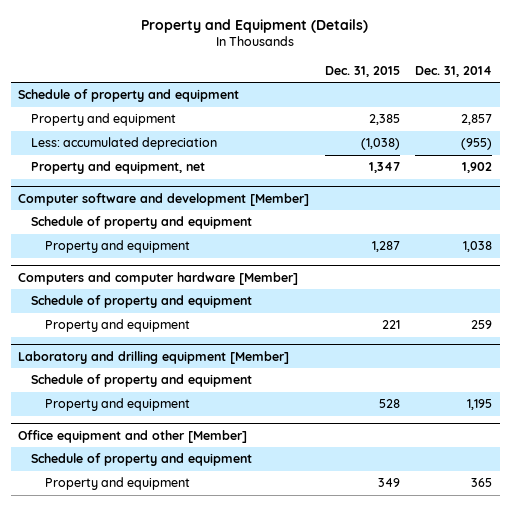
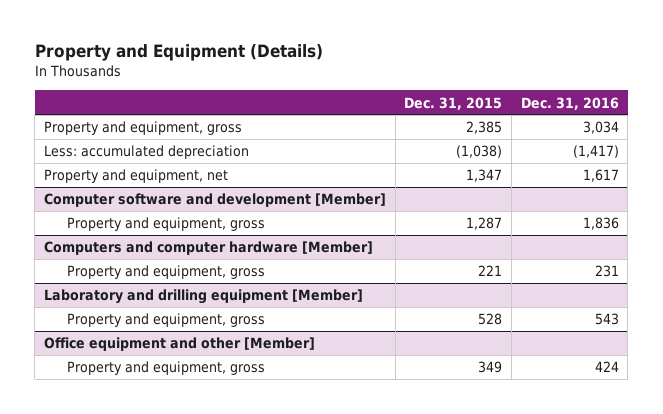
[414,65,492,77] Dec. 31, 2014 -> none
none -> [520,96,619,110] Dec. 31, 2016
[18,89,240,103] Schedule of property and equipment -> none
[31,113,177,127] Property and equipment -> [44,121,243,136] Property and equipment, gross
[31,216,253,230] Schedule of property and equipment -> none
[44,240,190,254] Property and equipment -> [66,217,265,232] Property and equipment, gross
[31,295,253,309] Schedule of property and equipment -> none
[44,319,190,333] Property and equipment -> [66,265,265,280] Property and equipment, gross
[31,374,253,388] Schedule of property and equipment -> none
[44,398,190,412] Property and equipment -> [66,313,265,328] Property and equipment, gross
[31,453,253,467] Schedule of property and equipment -> none
[44,477,190,491] Property and equipment -> [66,361,265,376] Property and equipment, gross

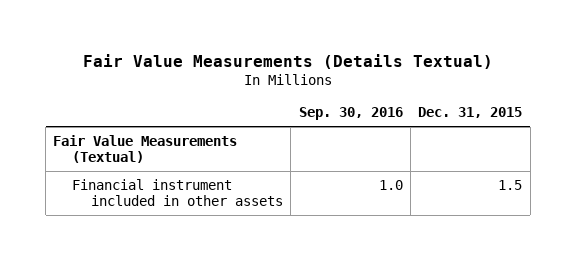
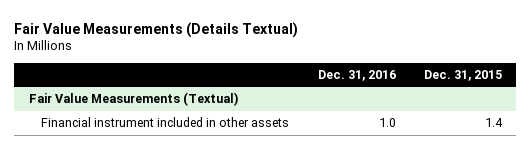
[298,107,403,121] Sep. 30, 2016 -> none
none -> [317,69,396,81] Dec. 31, 2016
[498,179,523,190] 1.5 -> [484,118,503,128] 1.4

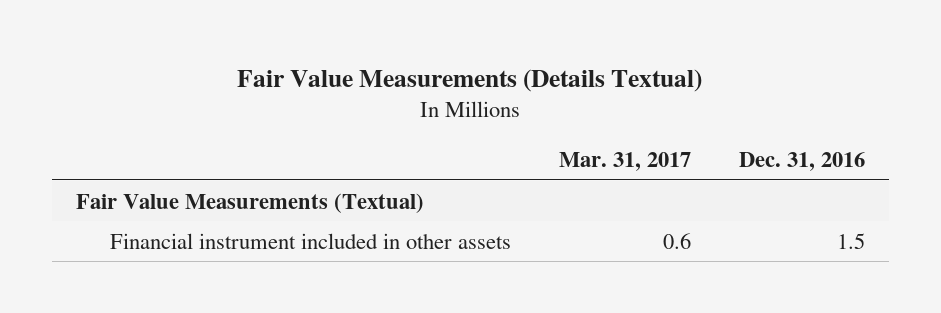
[423,69,502,81] Dec. 31, 2015 -> none
none -> [559,151,692,171] Mar. 31, 2017
[378,118,396,128] 1.0 -> [836,232,865,249] 1.5

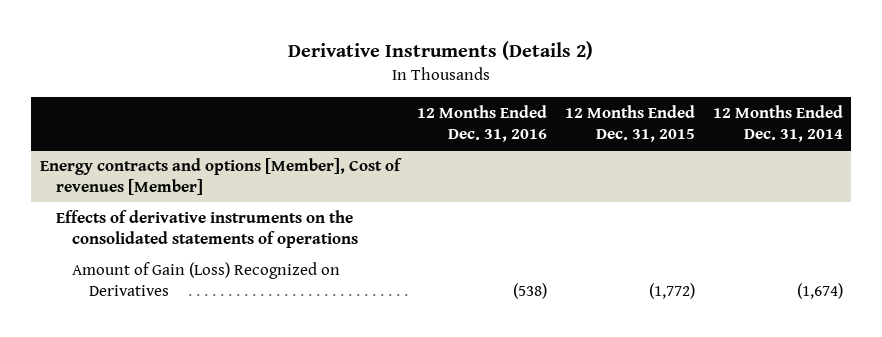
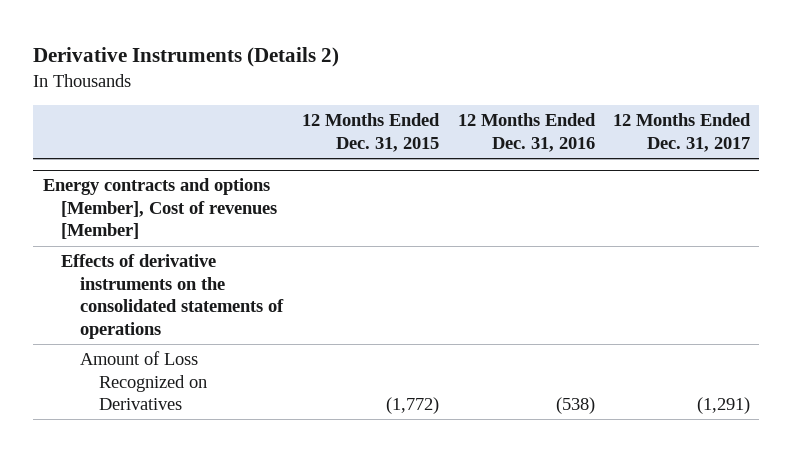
[712,105,843,142] 12 Months Ended Dec. 31, 2014 -> none
none -> [613,113,752,152] 12 Months Ended Dec. 31, 2017
[72,261,341,296] Amount of Gain (Loss) Recognized on Derivatives -> [80,351,208,411] Amount of Loss Recognized on Derivatives

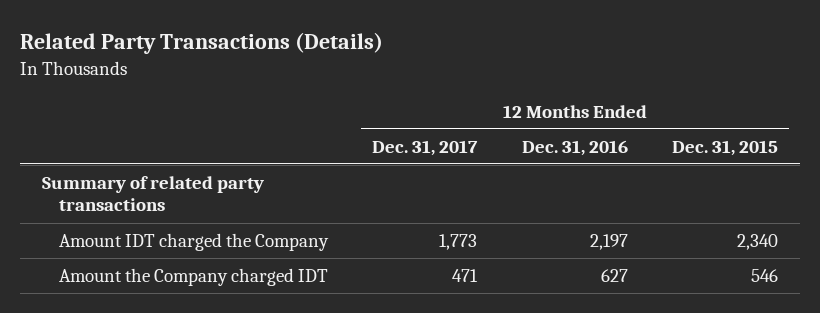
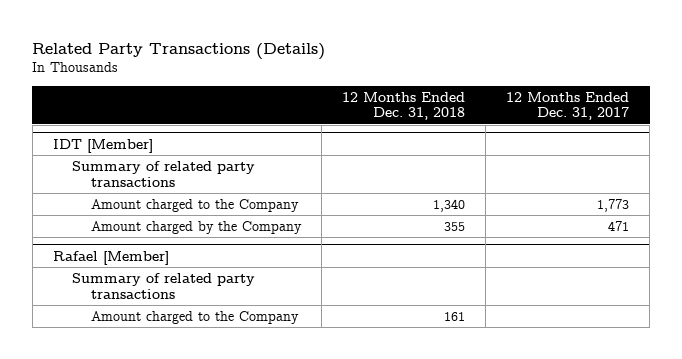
[521,139,628,156] Dec. 31, 2016 -> none
[671,139,778,156] Dec. 31, 2015 -> none
none -> [342,91,466,121] 12 Months Ended Dec. 31, 2018
none -> [52,138,153,153] IDT [Member]
[59,233,330,252] Amount IDT charged the Company -> [91,198,300,212] Amount charged to the Company
[59,268,329,287] Amount the Company charged IDT -> [91,220,303,234] Amount charged by the Company
none -> [52,250,169,265] Rafael [Member]
none -> [72,272,256,299] Summary of related party transactions
none -> [91,310,300,324] Amount charged to the Company

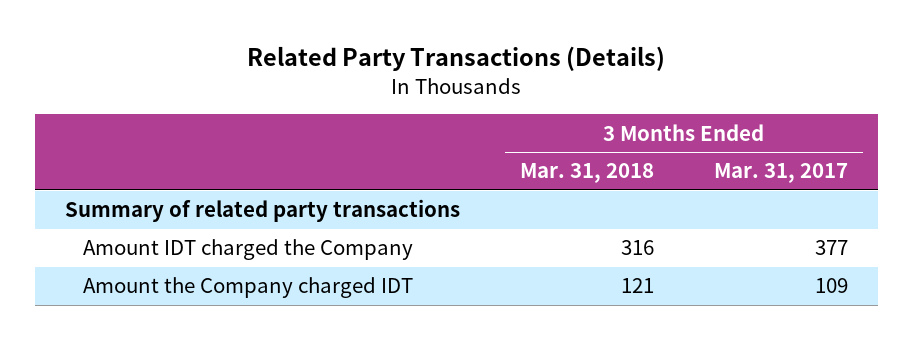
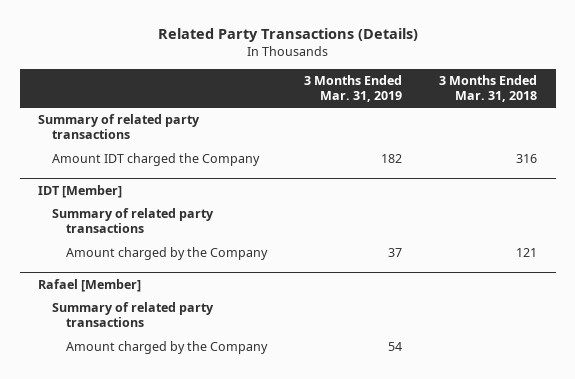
[713,163,848,184] Mar. 31, 2017 -> none
none -> [304,74,403,102] 3 Months Ended Mar. 31, 2019
none -> [38,184,123,198] IDT [Member]
none -> [52,208,215,234] Summary of related party transactions
[83,277,414,299] Amount the Company charged IDT -> [65,247,268,261] Amount charged by the Company
none -> [38,278,142,292] Rafael [Member]
none -> [52,302,215,328] Summary of related party transactions
none -> [65,341,268,355] Amount charged by the Company

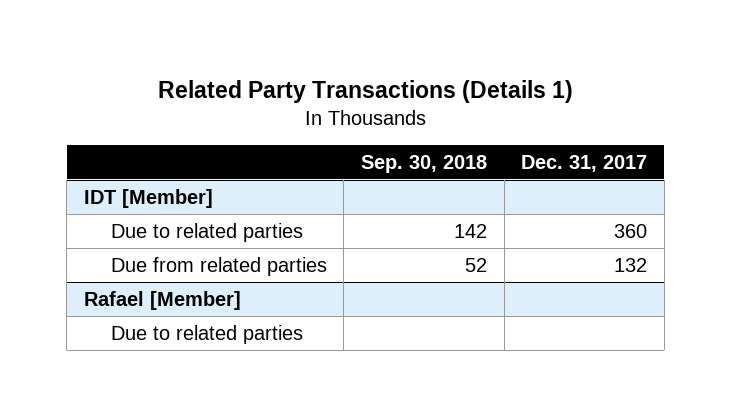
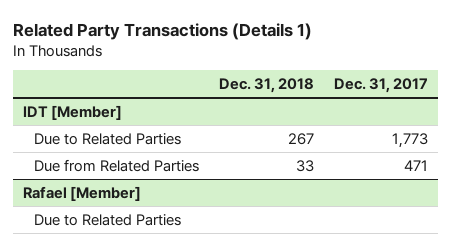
[361,154,488,173] Sep. 30, 2018 -> none
none -> [219,78,315,94] Dec. 31, 2018
[110,222,303,242] Due to related parties -> [33,132,181,145] Due to Related Parties
[614,223,648,238] 360 -> [392,132,429,148] 1,773
[110,256,327,276] Due from related parties -> [33,158,199,172] Due from Related Parties
[614,257,648,272] 132 -> [404,159,429,171] 471
[110,324,303,344] Due to related parties -> [33,213,181,226] Due to Related Parties

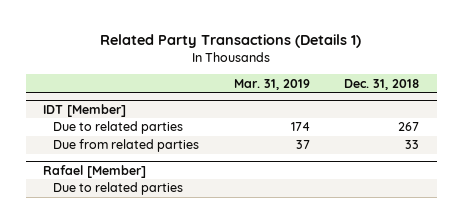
[334,78,429,94] Dec. 31, 2017 -> none
none -> [233,78,310,90] Mar. 31, 2019
[33,132,181,145] Due to Related Parties -> [53,121,184,135] Due to related parties
[33,158,199,172] Due from Related Parties -> [53,139,200,153] Due from related parties
[33,213,181,226] Due to Related Parties -> [53,182,184,196] Due to related parties

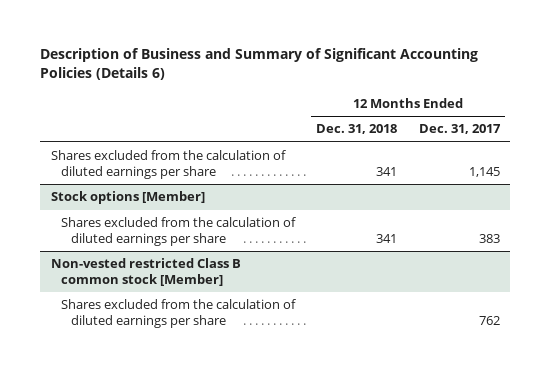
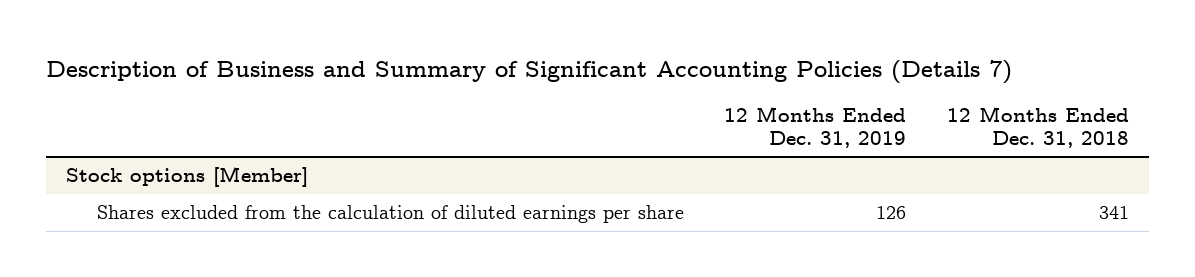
[39,48,478,81] Description of Business and Summary of Significant Accounting Policies (Details 6) -> [46,59,1013,84] Description of Business and Summary of Significant Accounting Policies (Details 7)
[418,124,501,135] Dec. 31, 2017 -> none
none -> [724,105,907,148] 12 Months Ended Dec. 31, 2019
[50,150,286,179] Shares excluded from the calculation of diluted earnings per share -> none
[50,258,241,286] Non-vested restricted Class B common stock [Member] -> none
[60,299,296,328] Shares excluded from the calculation of diluted earnings per share -> none

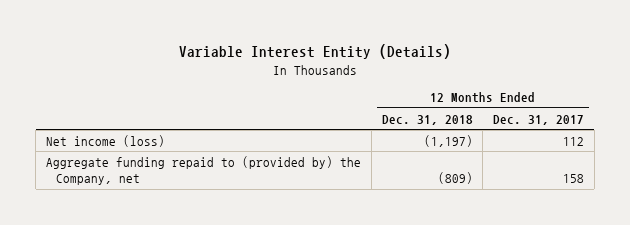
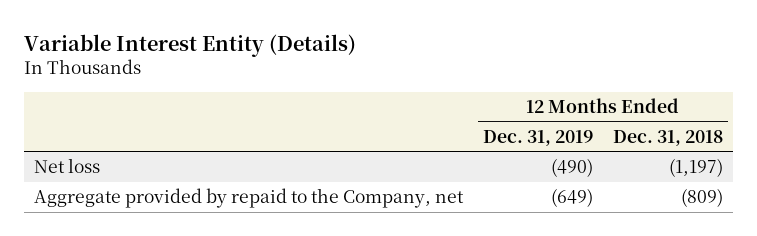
[493,114,585,125] Dec. 31, 2017 -> none
none -> [483,129,594,146] Dec. 31, 2019
[46,134,166,147] Net income (loss) -> [33,158,100,174] Net loss
[46,155,362,186] Aggregate funding repaid to (provided by) the Company, net -> [33,188,464,209] Aggregate provided by repaid to the Company, net

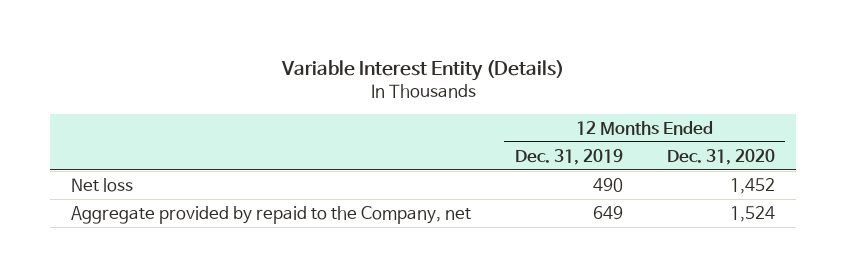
[613,129,724,146] Dec. 31, 2018 -> none
none -> [666,148,775,165] Dec. 31, 2020
[551,158,594,178] (490) -> [592,177,623,192] 490
[551,188,594,208] (649) -> [592,205,623,219] 649

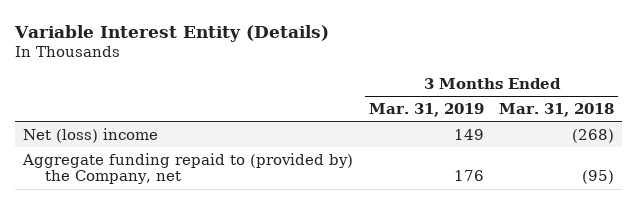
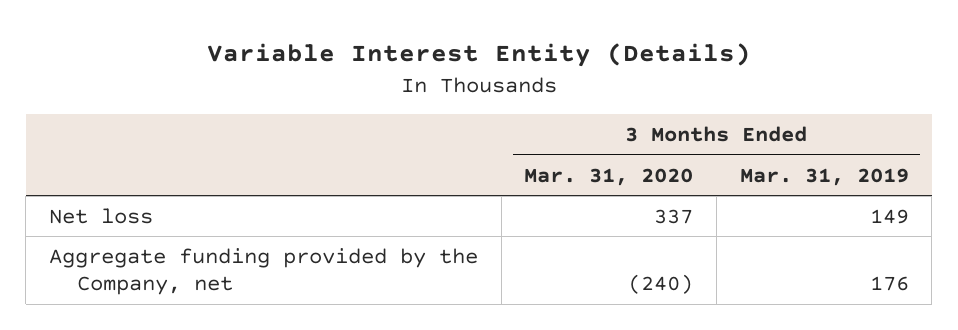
[499,103,615,118] Mar. 31, 2018 -> none
none -> [524,167,694,186] Mar. 31, 2020
[23,127,159,143] Net (loss) income -> [48,207,153,224] Net loss
[22,152,354,185] Aggregate funding repaid to (provided by) the Company, net -> [48,247,478,296] Aggregate funding provided by the Company, net

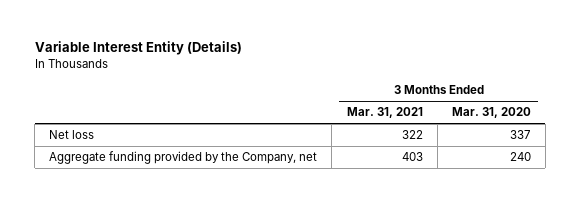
[739,167,909,186] Mar. 31, 2019 -> none
none -> [346,107,423,119] Mar. 31, 2021
[628,274,694,295] (240) -> [509,152,531,162] 240

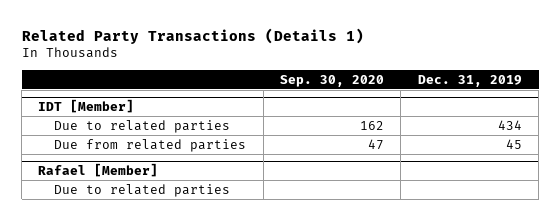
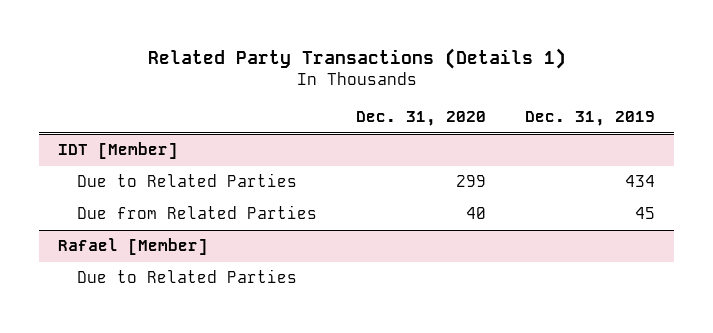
[280,74,385,87] Sep. 30, 2020 -> none
none -> [356,111,487,127] Dec. 31, 2020
[54,119,231,133] Due to related parties -> [77,173,298,188] Due to Related Parties
[54,138,247,152] Due from related parties -> [77,205,318,220] Due from Related Parties
[54,183,231,197] Due to related parties -> [77,269,298,284] Due to Related Parties

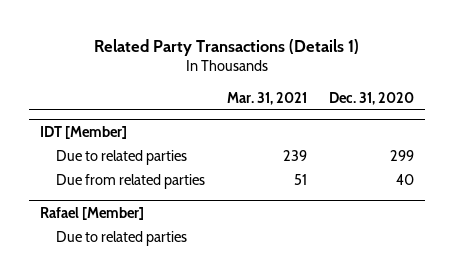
[524,111,655,127] Dec. 31, 2019 -> none
none -> [226,91,307,105] Mar. 31, 2021
[77,173,298,188] Due to Related Parties -> [55,150,187,166] Due to related parties
[77,205,318,220] Due from Related Parties -> [55,174,205,190] Due from related parties
[77,269,298,284] Due to Related Parties -> [55,231,187,247] Due to related parties

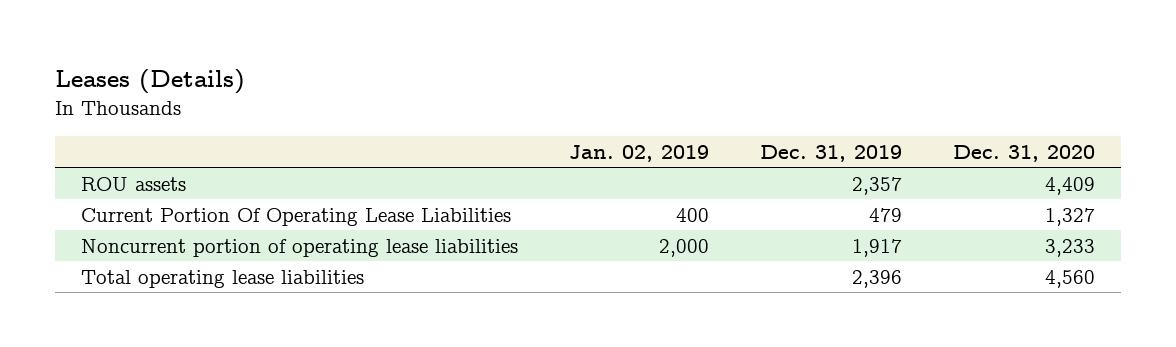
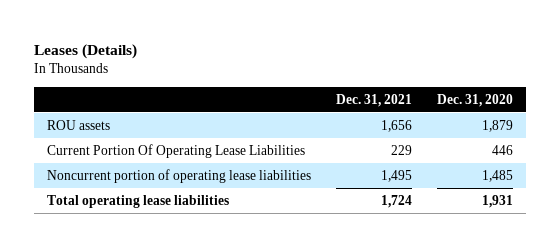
[568,144,709,162] Jan. 02, 2019 -> none
[760,144,903,162] Dec. 31, 2019 -> none
none -> [335,93,412,107] Dec. 31, 2021
[1045,176,1096,195] 4,409 -> [482,119,514,132] 1,879
[1045,207,1096,226] 1,327 -> [492,144,514,155] 446
[1045,238,1096,257] 3,233 -> [482,169,514,182] 1,485
[1045,269,1096,288] 4,560 -> [482,194,514,208] 1,931

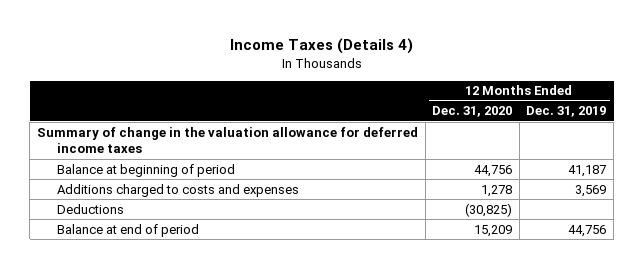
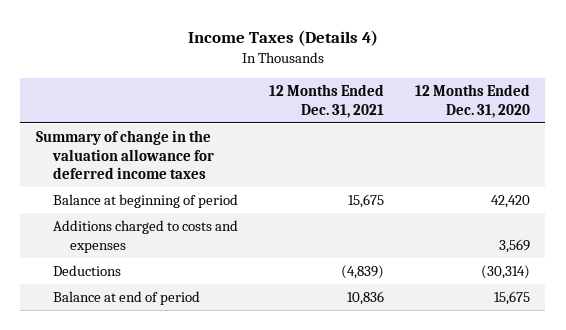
[526,106,607,118] Dec. 31, 2019 -> none
none -> [268,83,384,118] 12 Months Ended Dec. 31, 2021
[474,164,513,177] 44,756 -> [490,194,530,208] 42,420
[481,184,513,197] 1,278 -> [498,238,530,253] 3,569
[465,202,513,217] (30,825) -> [480,264,530,279] (30,314)
[474,224,513,237] 15,209 -> [493,290,530,305] 15,675

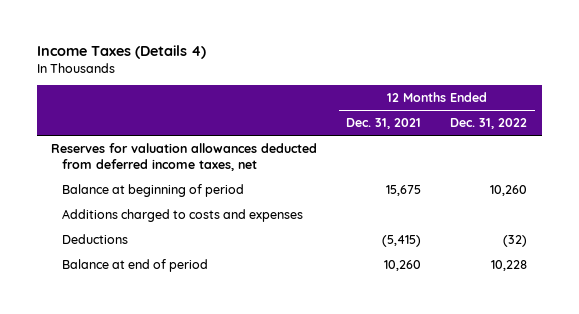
[414,83,530,118] 12 Months Ended Dec. 31, 2020 -> none
none -> [450,118,528,130] Dec. 31, 2022
[35,129,214,180] Summary of change in the valuation allowance for deferred income taxes -> [51,142,318,171] Reserves for valuation allowances deducted from deferred income taxes, net
[340,264,384,279] (4,839) -> [382,234,422,247] (5,415)
[346,290,384,305] 10,836 -> [384,259,422,271] 10,260

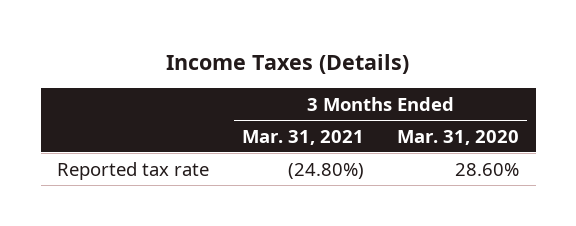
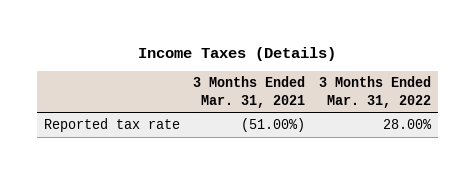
[397,129,520,145] Mar. 31, 2020 -> none
none -> [318,76,431,108] 3 Months Ended Mar. 31, 2022
[288,162,365,179] (24.80%) -> [241,118,306,133] (51.00%)

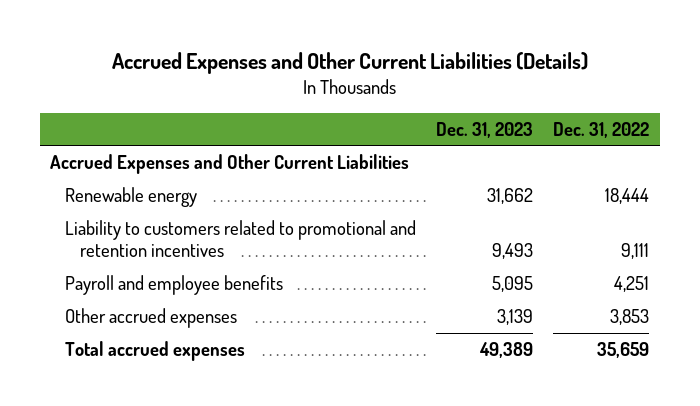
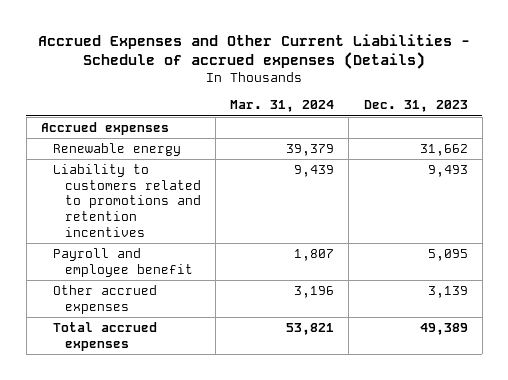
[111,51,588,74] Accrued Expenses and Other Current Liabilities (Details) -> [38,33,471,70] Accrued Expenses and Other Current Liabilities - Schedule of accrued expenses (Details)
[553,121,650,138] Dec. 31, 2022 -> none
none -> [230,100,335,113] Mar. 31, 2024
[50,154,410,175] Accrued Expenses and Other Current Liabilities -> none
none -> [40,122,169,136] Accrued expenses
[64,220,416,257] Liability to customers related to promotional and retention incentives -> [53,164,202,237] Liability to customers related to promotions and retention incentives
[64,275,283,296] Payroll and employee benefits -> [53,248,194,277] Payroll and employee benefit

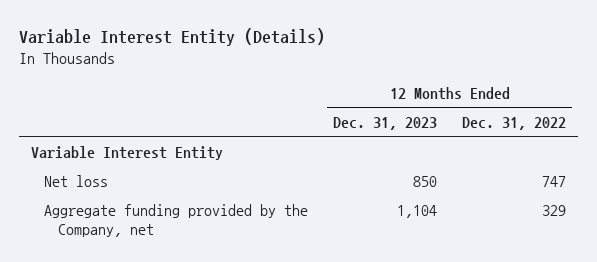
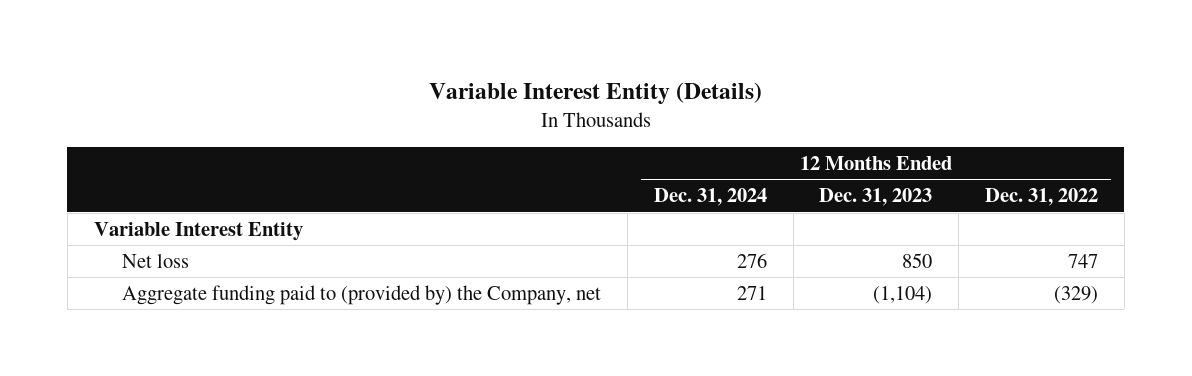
none -> [653,188,767,207] Dec. 31, 2024
[44,204,309,237] Aggregate funding provided by the Company, net -> [122,284,602,305] Aggregate funding paid to (provided by) the Company, net
[397,205,438,219] 1,104 -> [873,285,933,304] (1,104)
[541,205,566,217] 329 -> [1053,285,1098,304] (329)

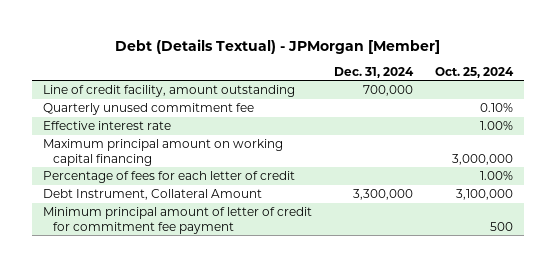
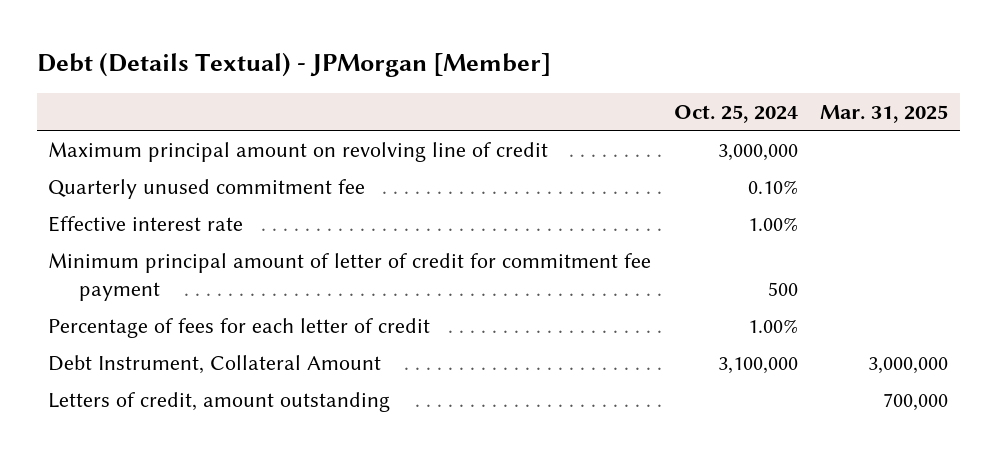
[333,66,414,78] Dec. 31, 2024 -> none
none -> [820,104,949,123] Mar. 31, 2025
[42,85,295,98] Line of credit facility, amount outstanding -> none
none -> [48,141,549,162] Maximum principal amount on revolving line of credit
[42,139,283,166] Maximum principal amount on working capital financing -> none
[42,207,312,234] Minimum principal amount of letter of credit for commitment fee payment -> [48,252,652,301] Minimum principal amount of letter of credit for commitment fee payment
none -> [48,391,391,412] Letters of credit, amount outstanding

